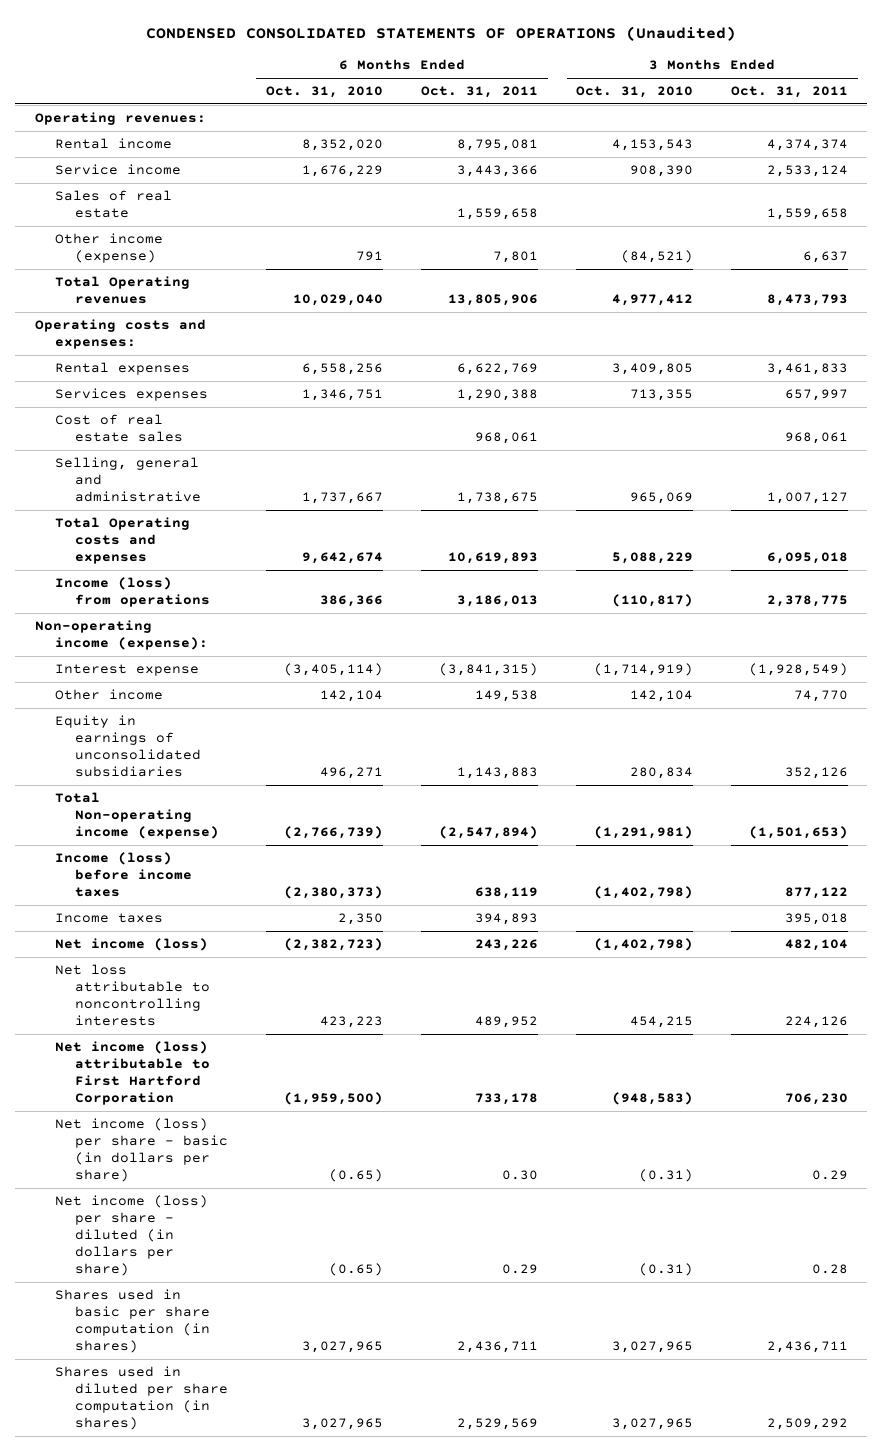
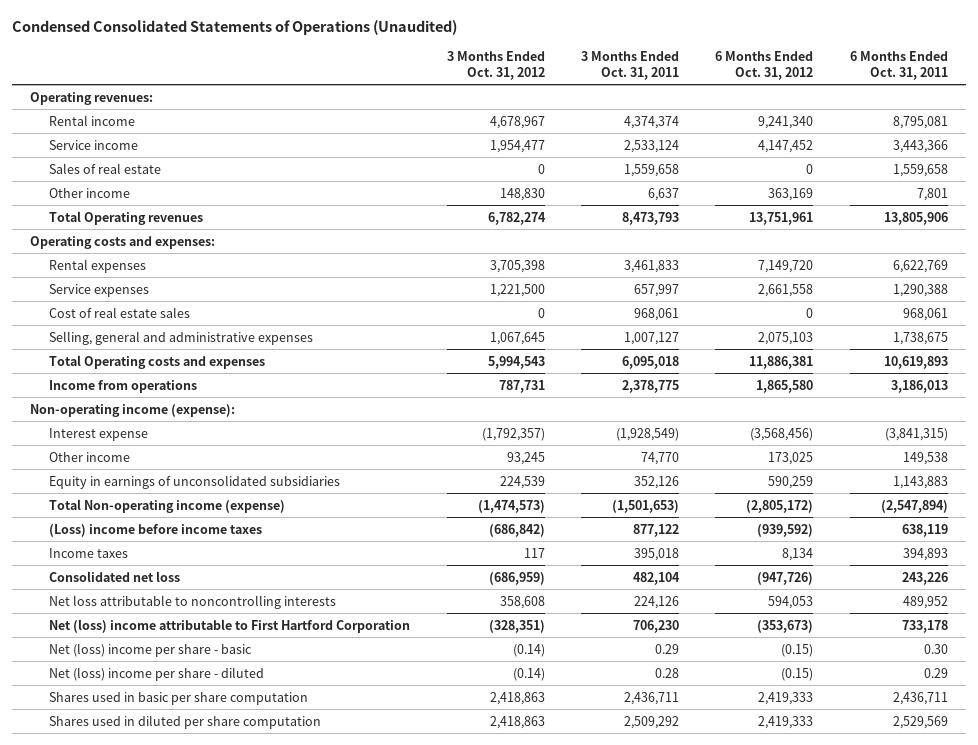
[146,25,737,41] CONDENSED CONSOLIDATED STATEMENTS OF OPERATIONS (Unaudited) -> [12,19,458,35] Condensed Consolidated Statements of Operations (Unaudited)
[265,86,383,99] Oct. 31, 2010 -> none
[576,86,694,99] Oct. 31, 2010 -> none
none -> [446,51,545,80] 3 Months Ended Oct. 31, 2012
none -> [715,51,814,80] 6 Months Ended Oct. 31, 2012
[54,233,163,264] Other income (expense) -> [49,187,131,198] Other income
[54,388,208,402] Services expenses -> [49,283,150,297] Service expenses
[54,457,201,503] Selling, general and administrative -> [49,330,314,345] Selling, general and administrative expenses
[54,577,210,608] Income (loss) from operations -> [49,379,198,393] Income from operations
[54,852,192,898] Income (loss) before income taxes -> [49,523,263,537] (Loss) income before income taxes
[54,938,208,952] Net income (loss) -> [49,570,181,582] Consolidated net loss
[54,1041,210,1106] Net income (loss) attributable to First Hartford Corporation -> [49,618,411,633] Net (loss) income attributable to First Hartford Corporation
[54,1118,228,1183] Net income (loss) per share - basic (in dollars per share) -> [49,642,253,657] Net (loss) income per share - basic
[54,1195,208,1277] Net income (loss) per share - diluted (in dollars per share) -> [49,666,265,681] Net (loss) income per share - diluted
[54,1289,210,1354] Shares used in basic per share computation (in shares) -> [49,691,309,705] Shares used in basic per share computation
[54,1366,228,1431] Shares used in diluted per share computation (in shares) -> [49,714,322,729] Shares used in diluted per share computation

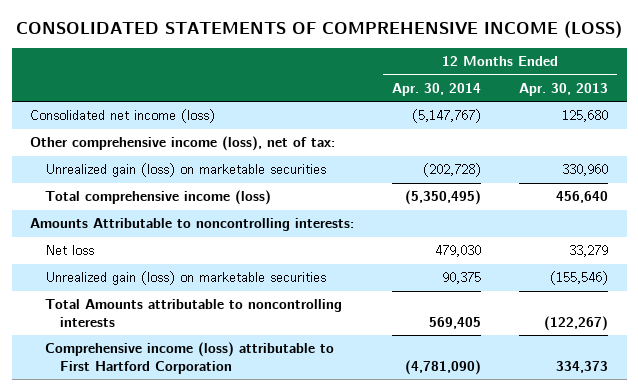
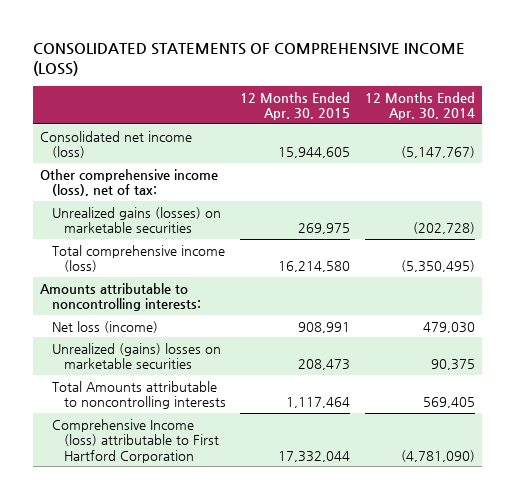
[518,82,608,96] Apr. 30, 2013 -> none
none -> [240,91,351,121] 12 Months Ended Apr. 30, 2015
[45,163,327,178] Unrealized gain (loss) on marketable securities -> [51,206,221,234] Unrealized gains (losses) on marketable securities
[30,218,355,232] Amounts Attributable to noncontrolling interests: -> [40,282,201,312] Amounts attributable to noncontrolling interests:
[45,245,95,256] Net loss -> [51,320,158,333] Net loss (income)
[45,271,327,286] Unrealized gain (loss) on marketable securities -> [51,342,221,370] Unrealized (gains) losses on marketable securities
[45,342,335,374] Comprehensive income (loss) attributable to First Hartford Corporation -> [51,418,219,463] Comprehensive Income (loss) attributable to First Hartford Corporation

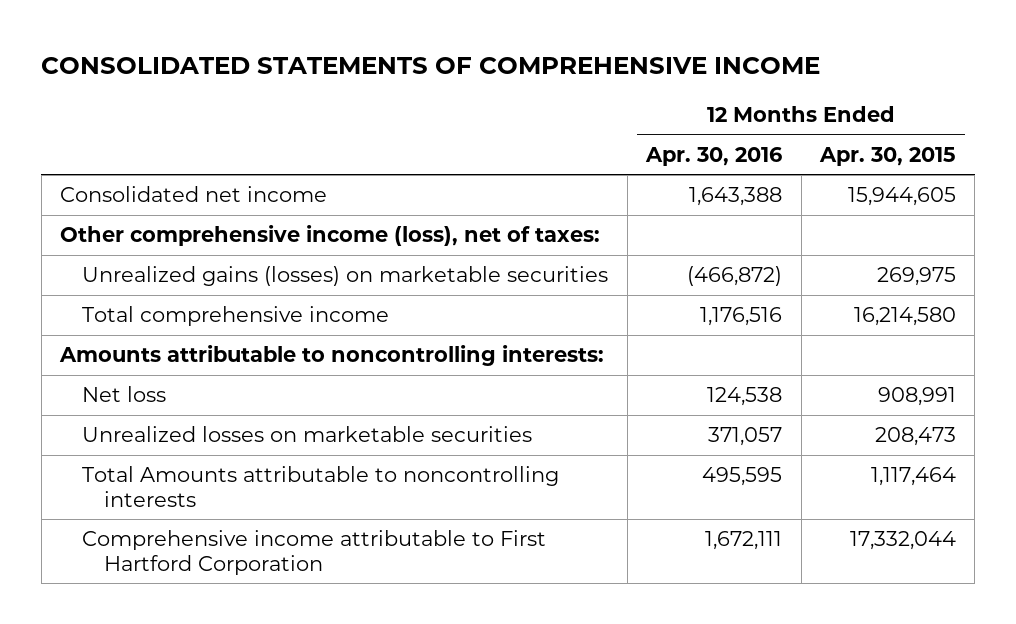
[32,43,465,77] CONSOLIDATED STATEMENTS OF COMPREHENSIVE INCOME (LOSS) -> [41,57,821,75] CONSOLIDATED STATEMENTS OF COMPREHENSIVE INCOME
[364,91,475,121] 12 Months Ended Apr. 30, 2014 -> none
none -> [645,146,783,166] Apr. 30, 2016
[40,130,193,159] Consolidated net income (loss) -> [60,186,328,203] Consolidated net income
[40,168,219,197] Other comprehensive income (loss), net of tax: -> [60,225,601,247] Other comprehensive income (loss), net of taxes:
[51,244,225,273] Total comprehensive income (loss) -> [82,306,390,327] Total comprehensive income
[51,320,158,333] Net loss (income) -> [82,386,167,403] Net loss
[51,342,221,370] Unrealized (gains) losses on marketable securities -> [82,426,533,443] Unrealized losses on marketable securities
[51,418,219,463] Comprehensive Income (loss) attributable to First Hartford Corporation -> [82,530,547,575] Comprehensive income attributable to First Hartford Corporation

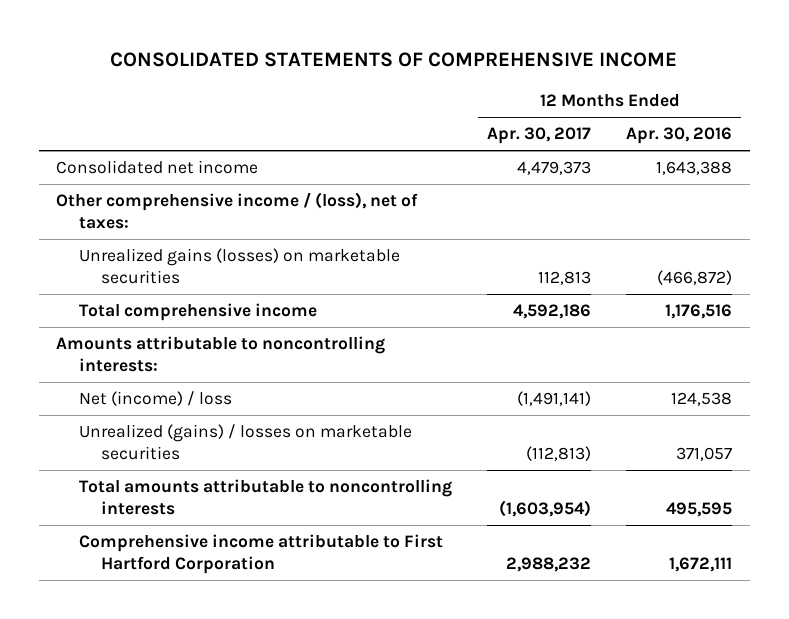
[819,146,957,166] Apr. 30, 2015 -> none
none -> [487,127,592,145] Apr. 30, 2017
[60,225,601,247] Other comprehensive income (loss), net of taxes: -> [56,192,419,230] Other comprehensive income / (loss), net of taxes:
[82,386,167,403] Net loss -> [78,391,232,407] Net (income) / loss
[82,426,533,443] Unrealized losses on marketable securities -> [78,424,412,461] Unrealized (gains) / losses on marketable securities
[82,466,560,507] Total Amounts attributable to noncontrolling interests -> [78,479,452,516] Total amounts attributable to noncontrolling interests

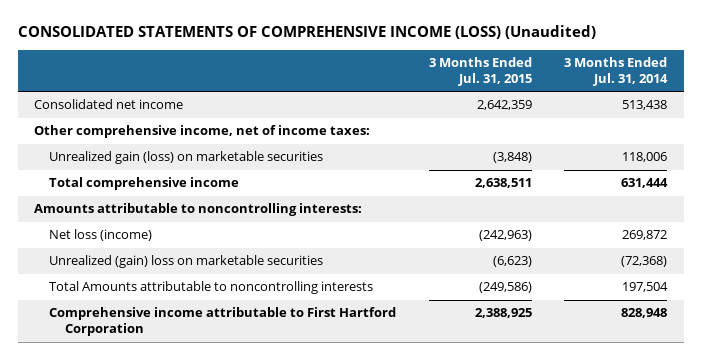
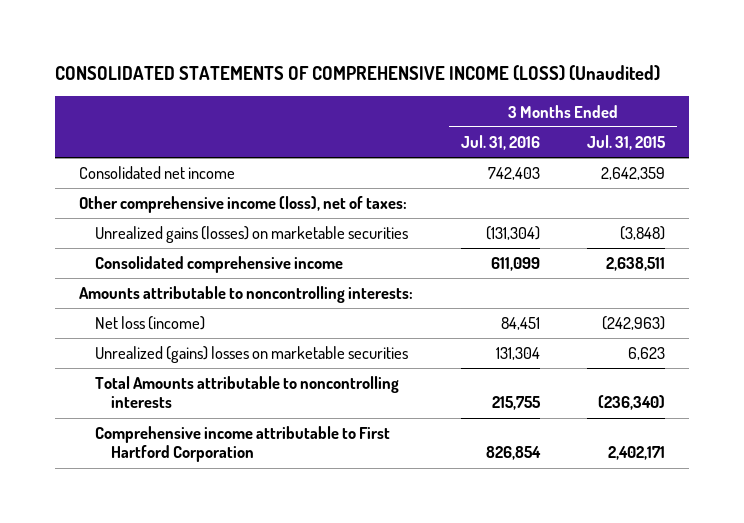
[564,57,669,87] 3 Months Ended Jul. 31, 2014 -> none
none -> [460,135,540,151] Jul. 31, 2016
[33,125,370,139] Other comprehensive income, net of income taxes: -> [78,196,407,214] Other comprehensive income (loss), net of taxes:
[49,151,324,165] Unrealized gain (loss) on marketable securities -> [95,226,409,244] Unrealized gains (losses) on marketable securities
[49,177,240,191] Total comprehensive income -> [95,256,344,274] Consolidated comprehensive income
[49,255,324,269] Unrealized (gain) loss on marketable securities -> [95,346,409,364] Unrealized (gains) losses on marketable securities
[492,256,532,268] (6,623) -> [628,347,666,361] 6,623
[478,282,532,294] (249,586) -> [598,395,666,411] (236,340)
[474,308,532,319] 2,388,925 -> [608,446,666,461] 2,402,171

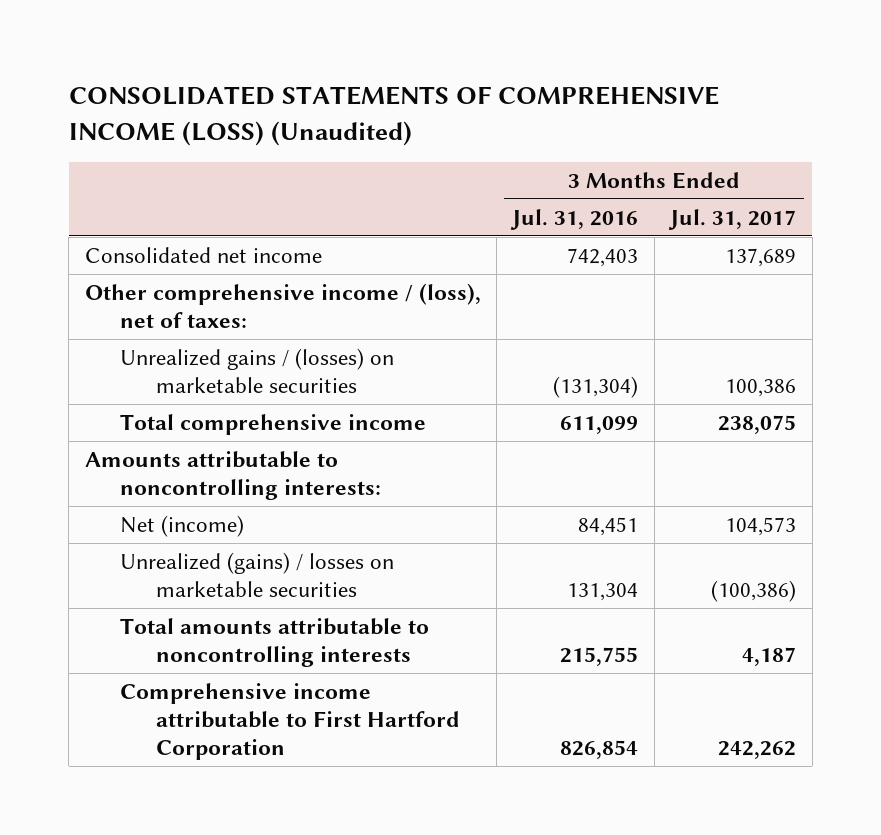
[587,135,667,151] Jul. 31, 2015 -> none
none -> [668,208,797,230] Jul. 31, 2017
[78,196,407,214] Other comprehensive income (loss), net of taxes: -> [84,282,481,328] Other comprehensive income / (loss), net of taxes:
[95,226,409,244] Unrealized gains (losses) on marketable securities -> [120,347,395,393] Unrealized gains / (losses) on marketable securities
[95,256,344,274] Consolidated comprehensive income -> [120,413,427,435] Total comprehensive income
[95,316,206,331] Net loss (income) -> [120,514,245,537] Net (income)
[95,346,409,364] Unrealized (gains) losses on marketable securities -> [120,551,395,597] Unrealized (gains) / losses on marketable securities
[95,376,400,409] Total Amounts attributable to noncontrolling interests -> [120,617,430,667] Total amounts attributable to noncontrolling interests

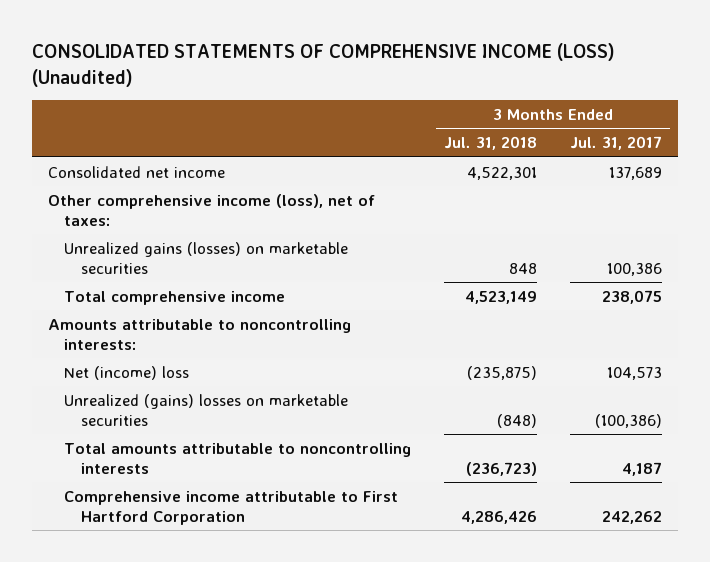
[510,208,639,230] Jul. 31, 2016 -> none
none -> [444,136,538,151] Jul. 31, 2018
[84,282,481,328] Other comprehensive income / (loss), net of taxes: -> [48,193,376,227] Other comprehensive income (loss), net of taxes:
[120,347,395,393] Unrealized gains / (losses) on marketable securities -> [64,241,349,275] Unrealized gains (losses) on marketable securities
[120,514,245,537] Net (income) -> [64,365,190,380] Net (income) loss
[120,551,395,597] Unrealized (gains) / losses on marketable securities -> [64,393,349,427] Unrealized (gains) losses on marketable securities

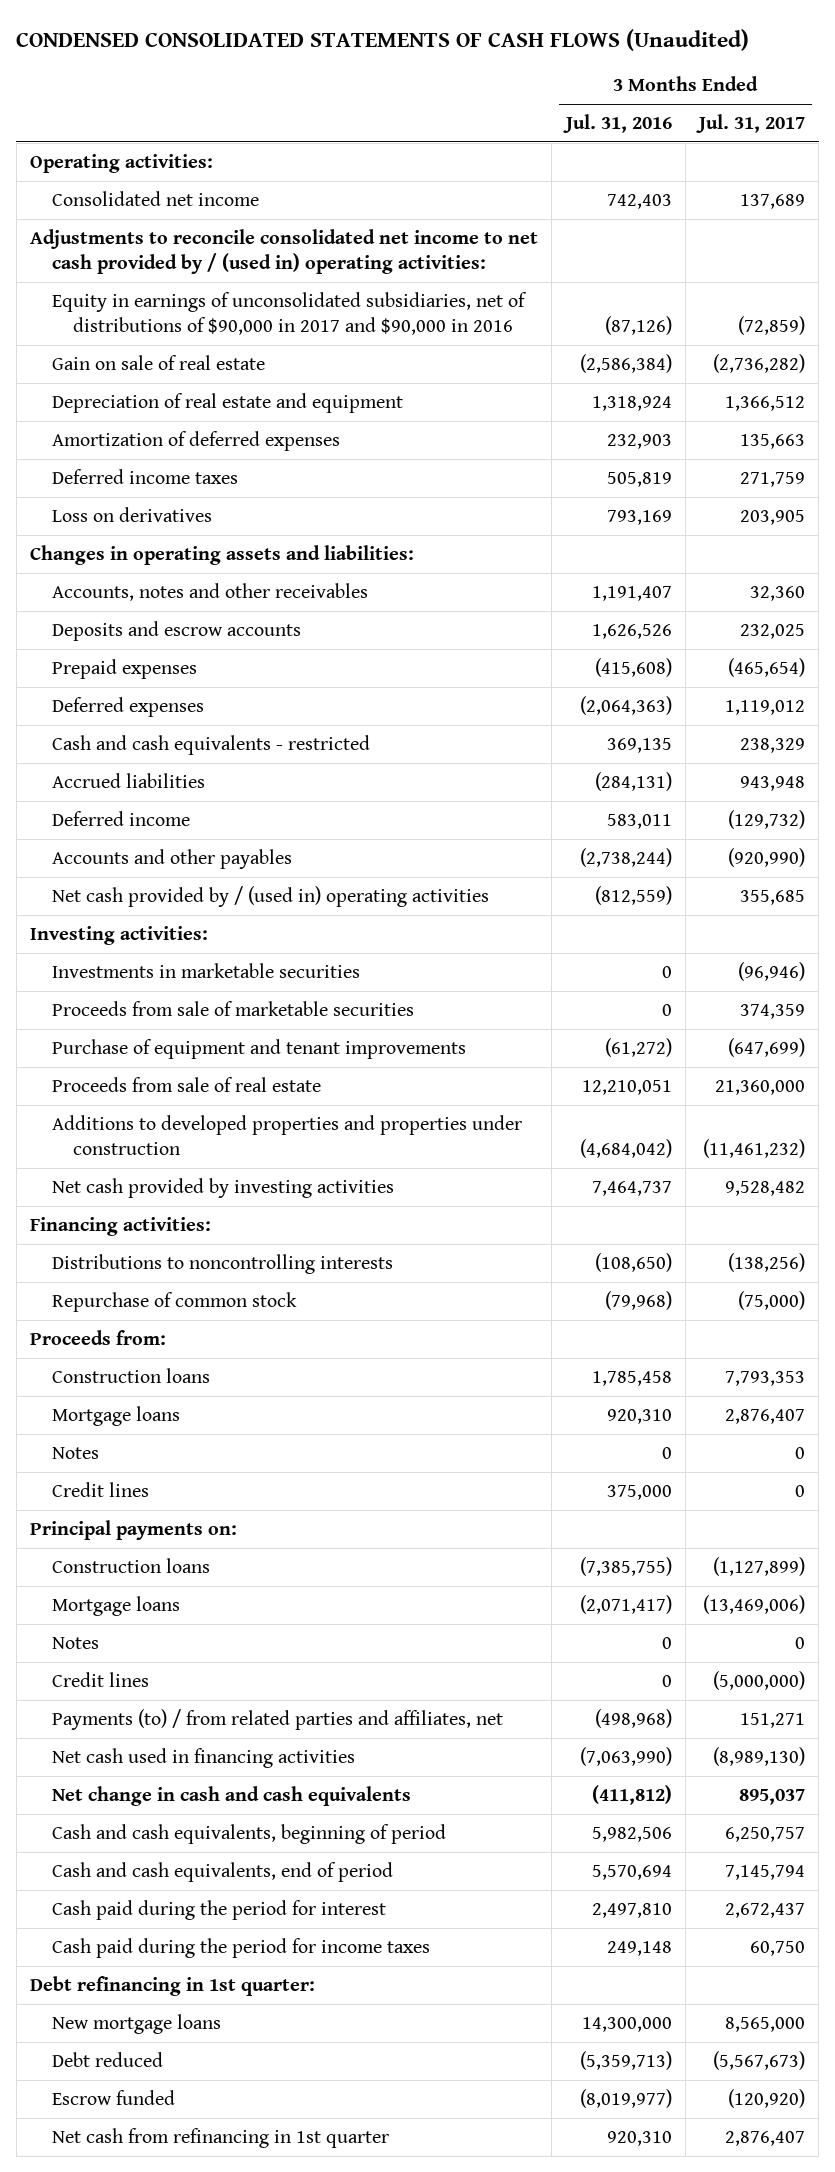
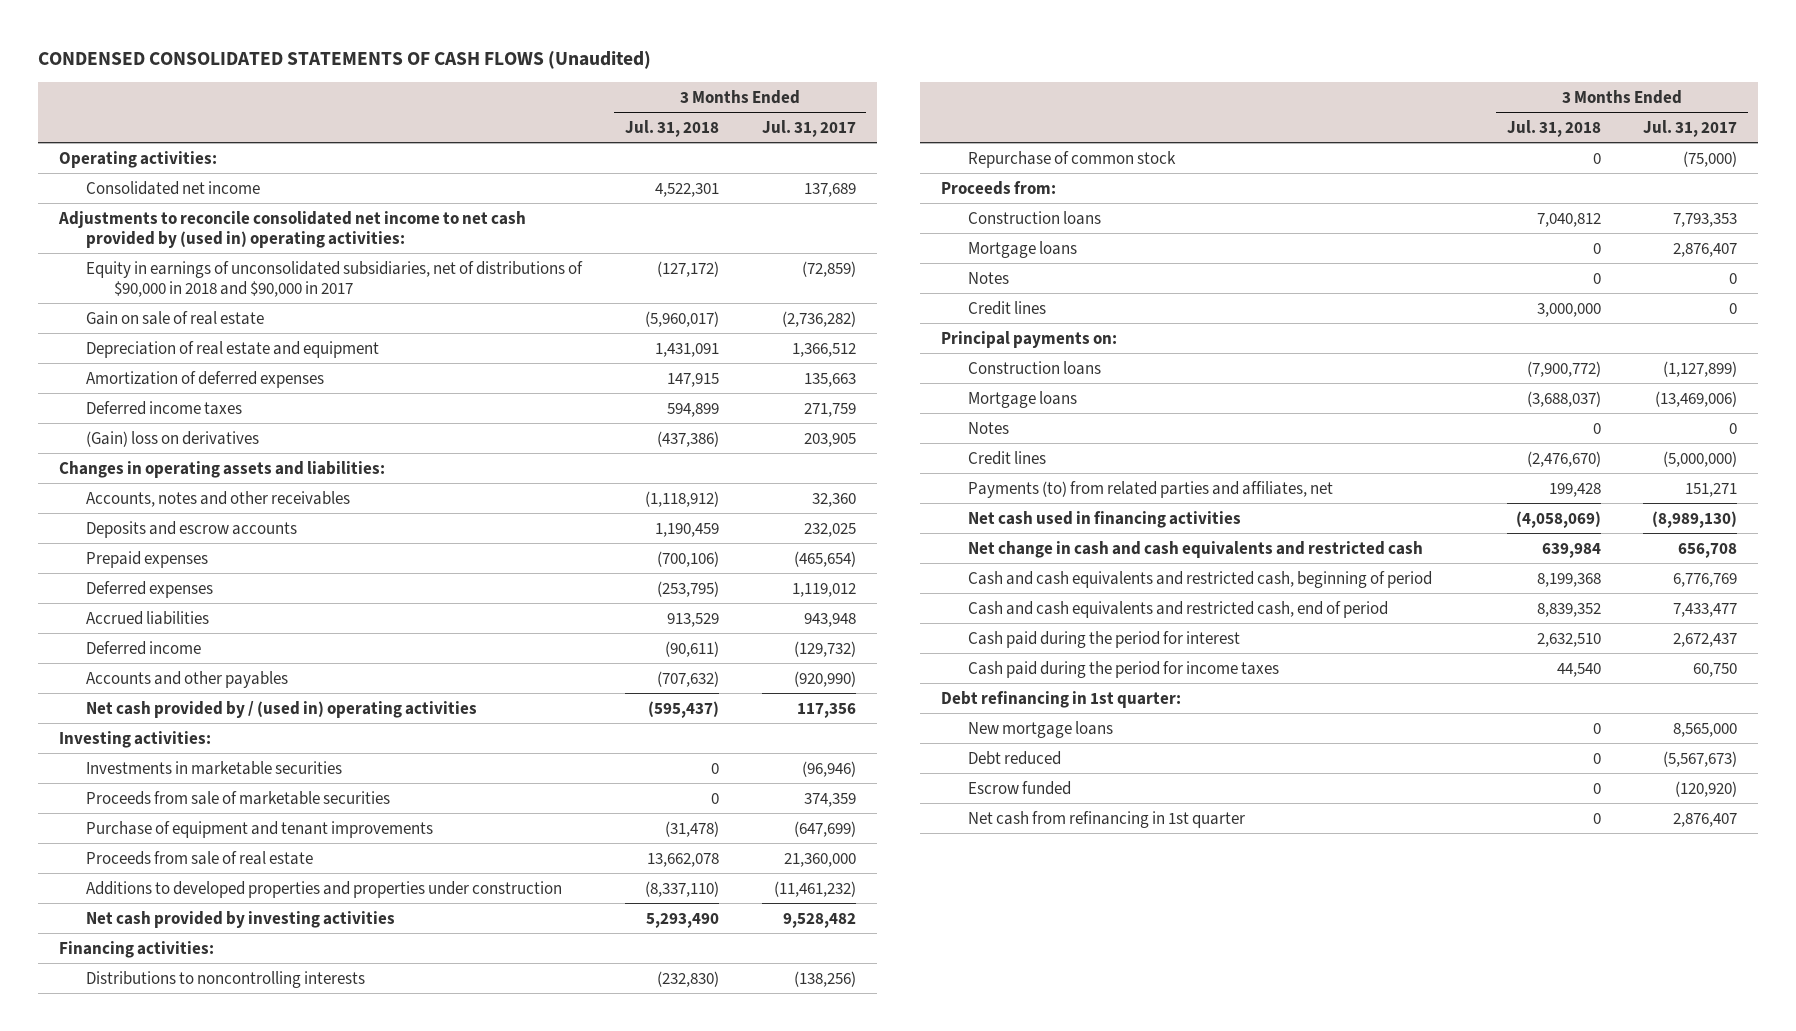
[562,114,672,134] Jul. 31, 2016 -> none
none -> [624,119,719,137] Jul. 31, 2018
[30,229,539,274] Adjustments to reconcile consolidated net income to net cash provided by / (used in) operating activities: -> [58,210,527,249] Adjustments to reconcile consolidated net income to net cash provided by (used in) operating activities:
[51,292,527,335] Equity in earnings of unconsolidated subsidiaries, net of distributions of $90,000 in 2017 and $90,000 in 2016 -> [86,260,584,298] Equity in earnings of unconsolidated subsidiaries, net of distributions of $90,000 in 2018 and $90,000 in 2017
[51,507,212,523] Loss on derivatives -> [86,430,260,447] (Gain) loss on derivatives
[51,735,370,756] Cash and cash equivalents - restricted -> none
[740,890,806,906] 355,685 -> [796,702,856,718] 117,356
[51,1709,503,1731] Payments (to) / from related parties and affiliates, net -> [968,480,1334,498] Payments (to) from related parties and affiliates, net
[51,1786,411,1807] Net change in cash and cash equivalents -> [968,540,1424,558] Net change in cash and cash equivalents and restricted cash
[739,1789,806,1806] 895,037 -> [1678,542,1738,558] 656,708
[51,1824,446,1845] Cash and cash equivalents, beginning of period -> [968,570,1433,588] Cash and cash equivalents and restricted cash, beginning of period
[725,1827,806,1843] 6,250,757 -> [1673,572,1738,587] 6,776,769
[51,1862,393,1883] Cash and cash equivalents, end of period -> [968,600,1389,618] Cash and cash equivalents and restricted cash, end of period
[725,1865,806,1881] 7,145,794 -> [1673,602,1738,617] 7,433,477

